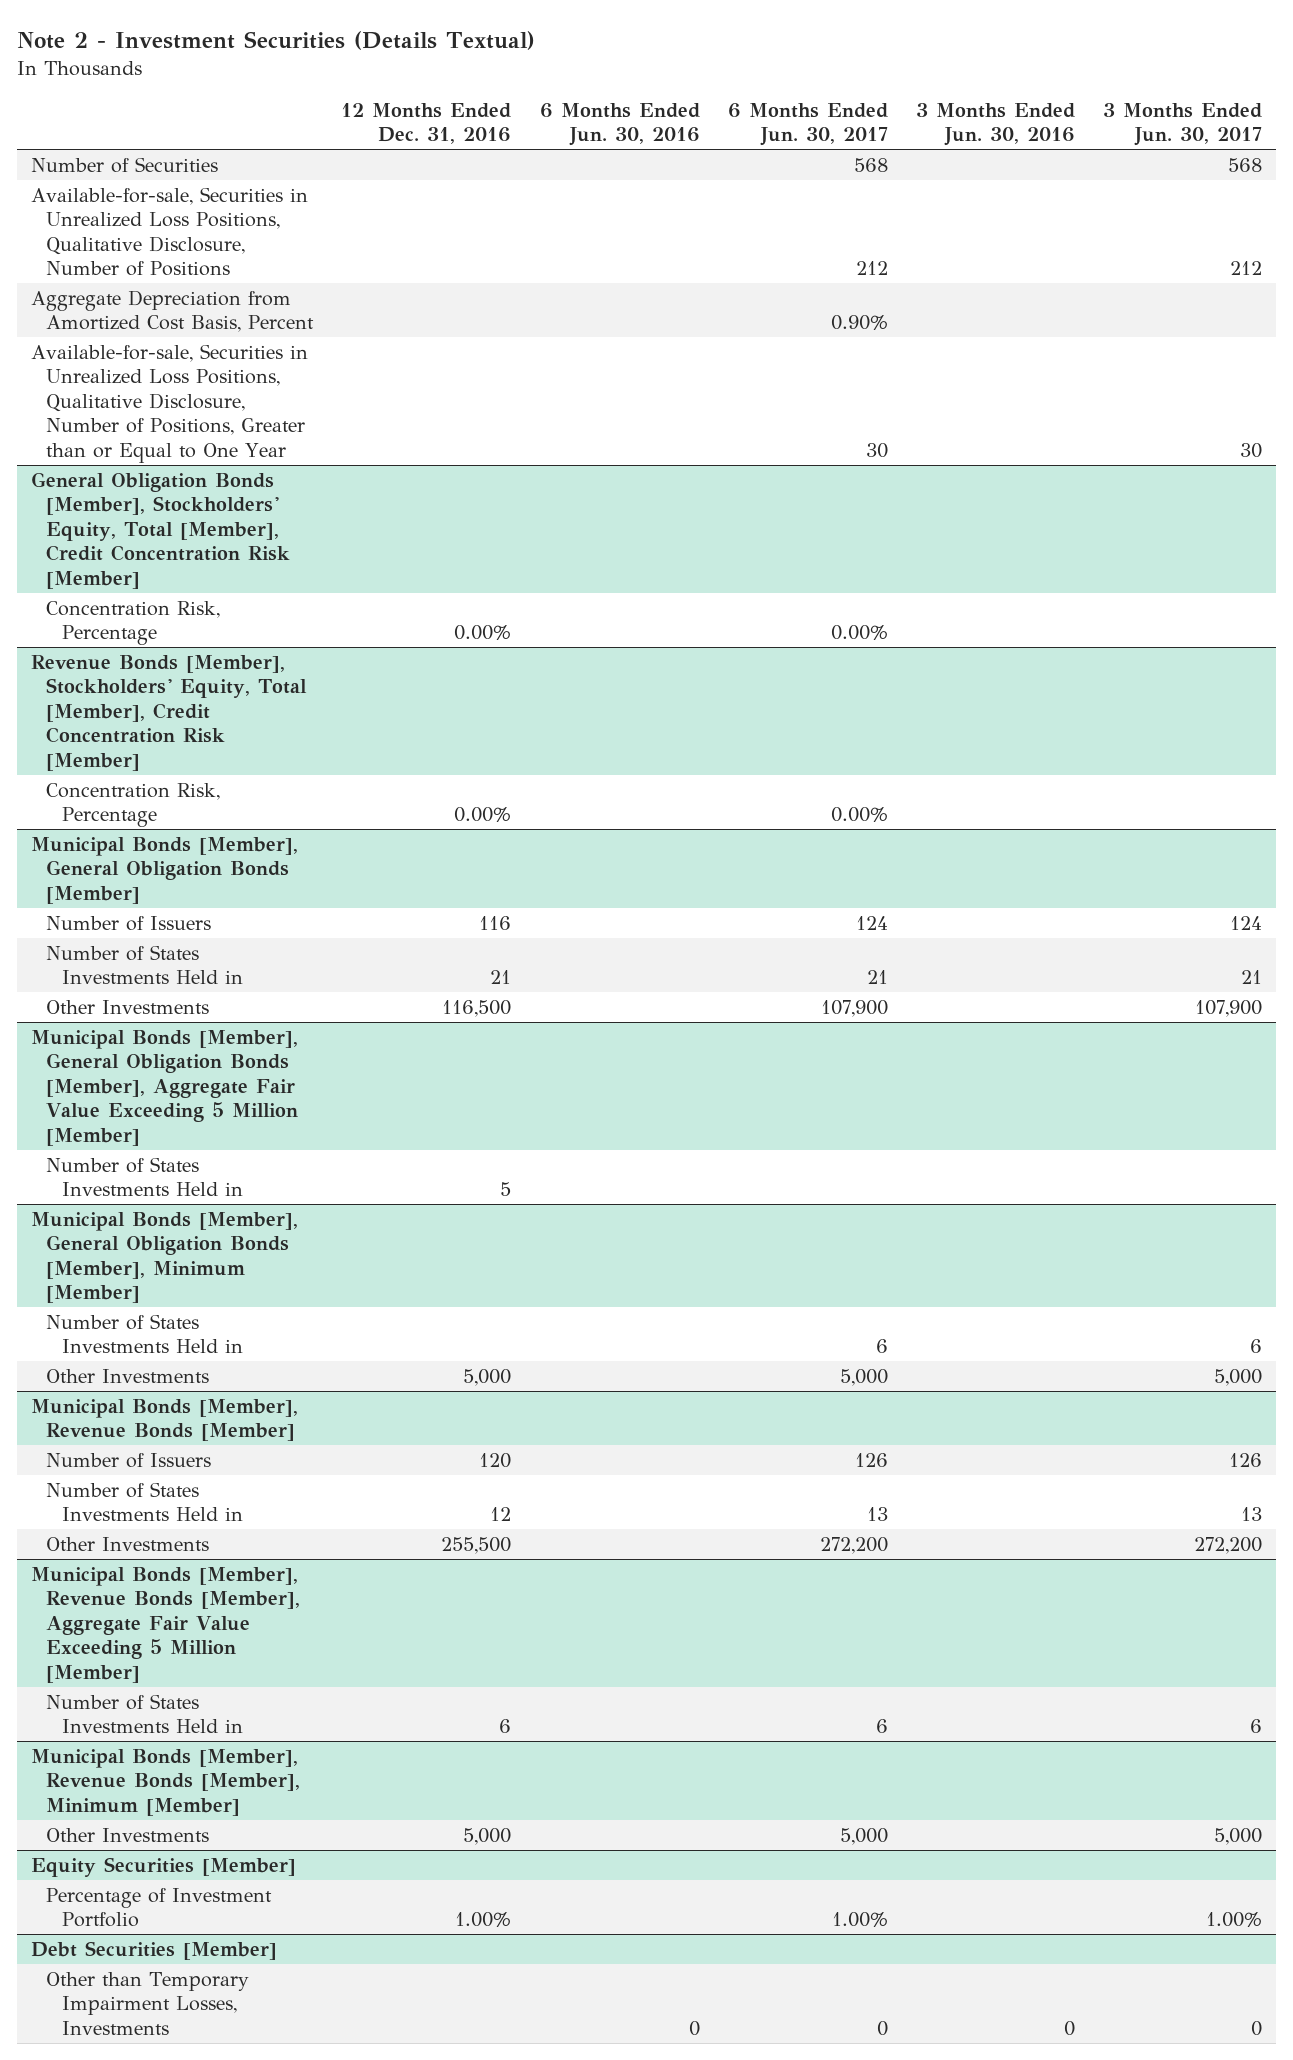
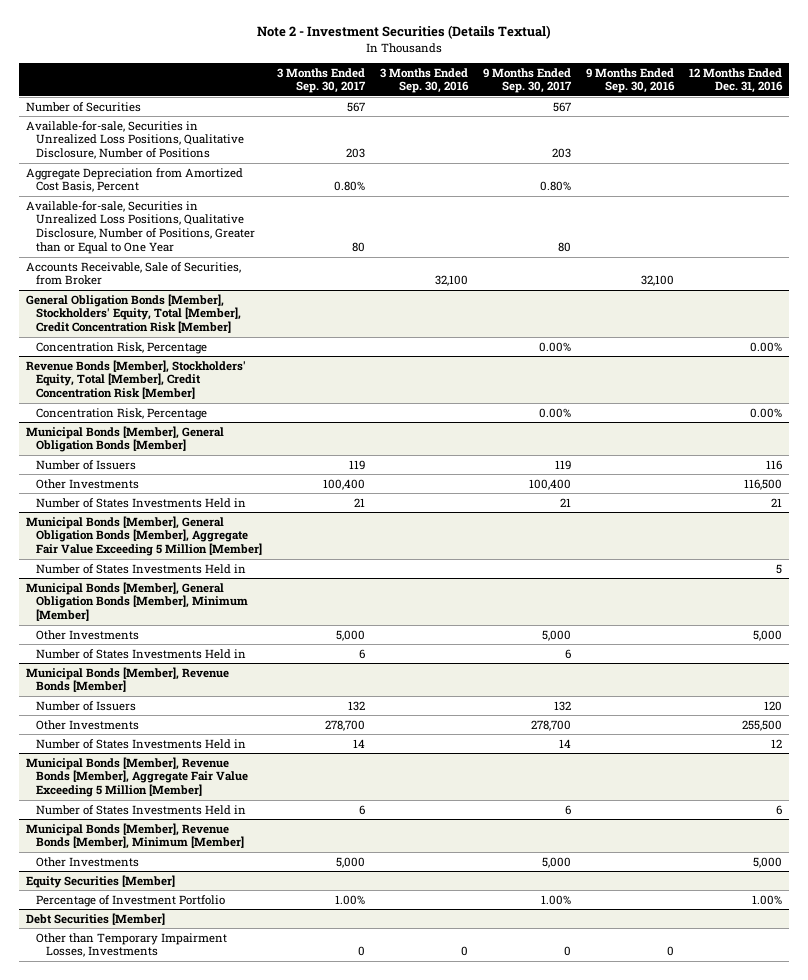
[539,102,700,147] 6 Months Ended Jun. 30, 2016 -> none
[727,102,888,147] 6 Months Ended Jun. 30, 2017 -> none
[915,102,1075,147] 3 Months Ended Jun. 30, 2016 -> none
[1102,102,1262,147] 3 Months Ended Jun. 30, 2017 -> none
none -> [276,67,366,94] 3 Months Ended Sep. 30, 2017
none -> [379,67,469,94] 3 Months Ended Sep. 30, 2016
none -> [482,67,572,94] 9 Months Ended Sep. 30, 2017
none -> [585,67,675,94] 9 Months Ended Sep. 30, 2016
none -> [26,261,242,286] Accounts Receivable, Sale of Securities, from Broker
[46,944,243,985] Number of States Investments Held in -> [35,497,246,508] Number of States Investments Held in
[46,1313,243,1354] Number of States Investments Held in -> [35,648,246,659] Number of States Investments Held in
[46,1481,243,1522] Number of States Investments Held in -> [35,738,246,749] Number of States Investments Held in

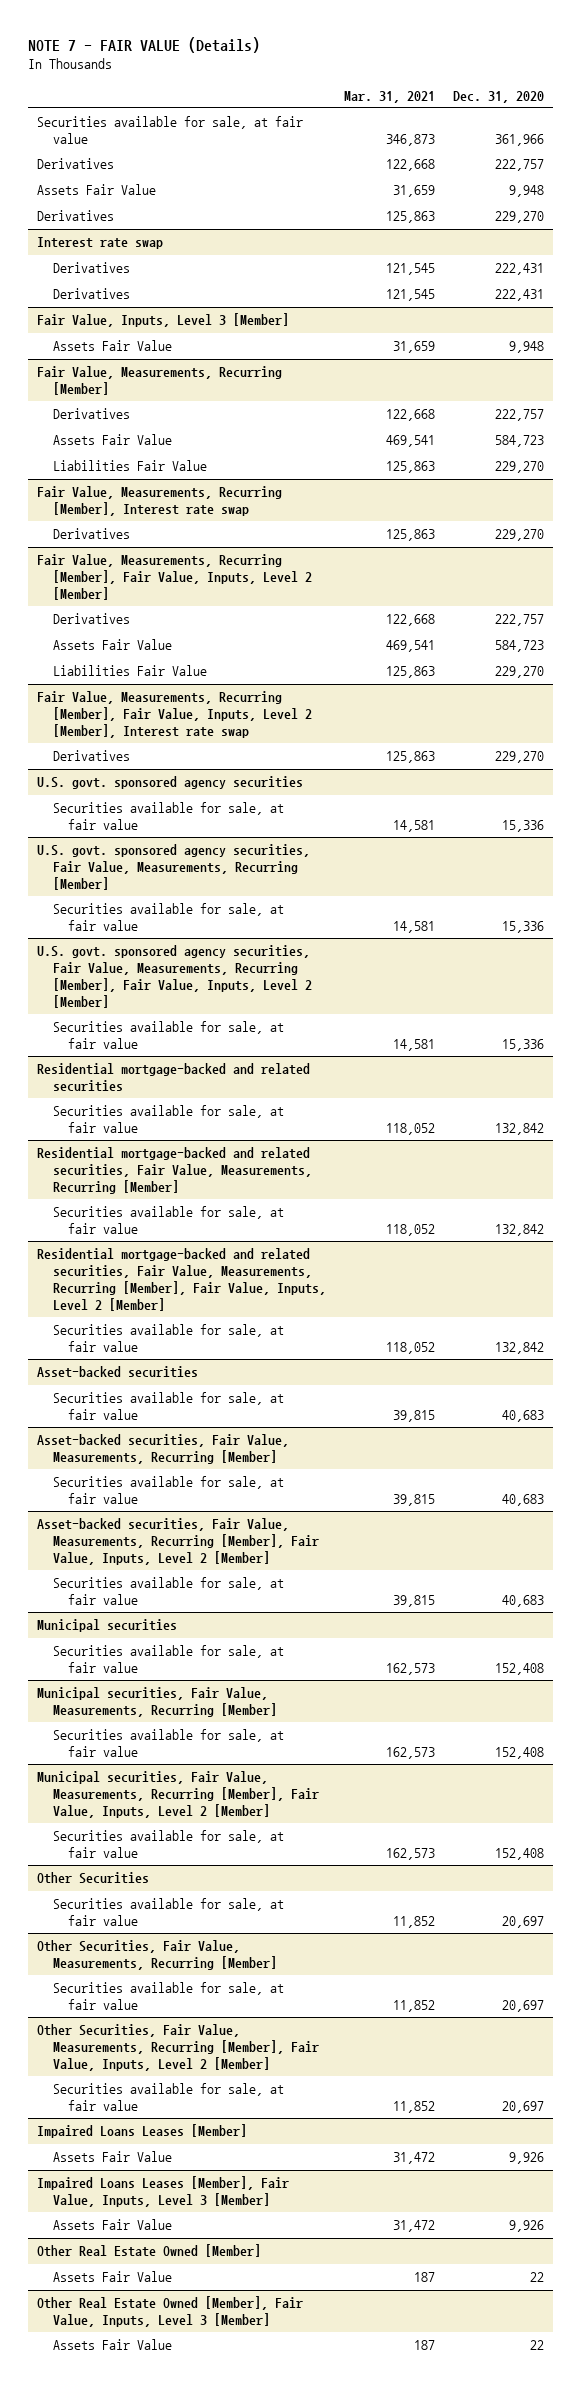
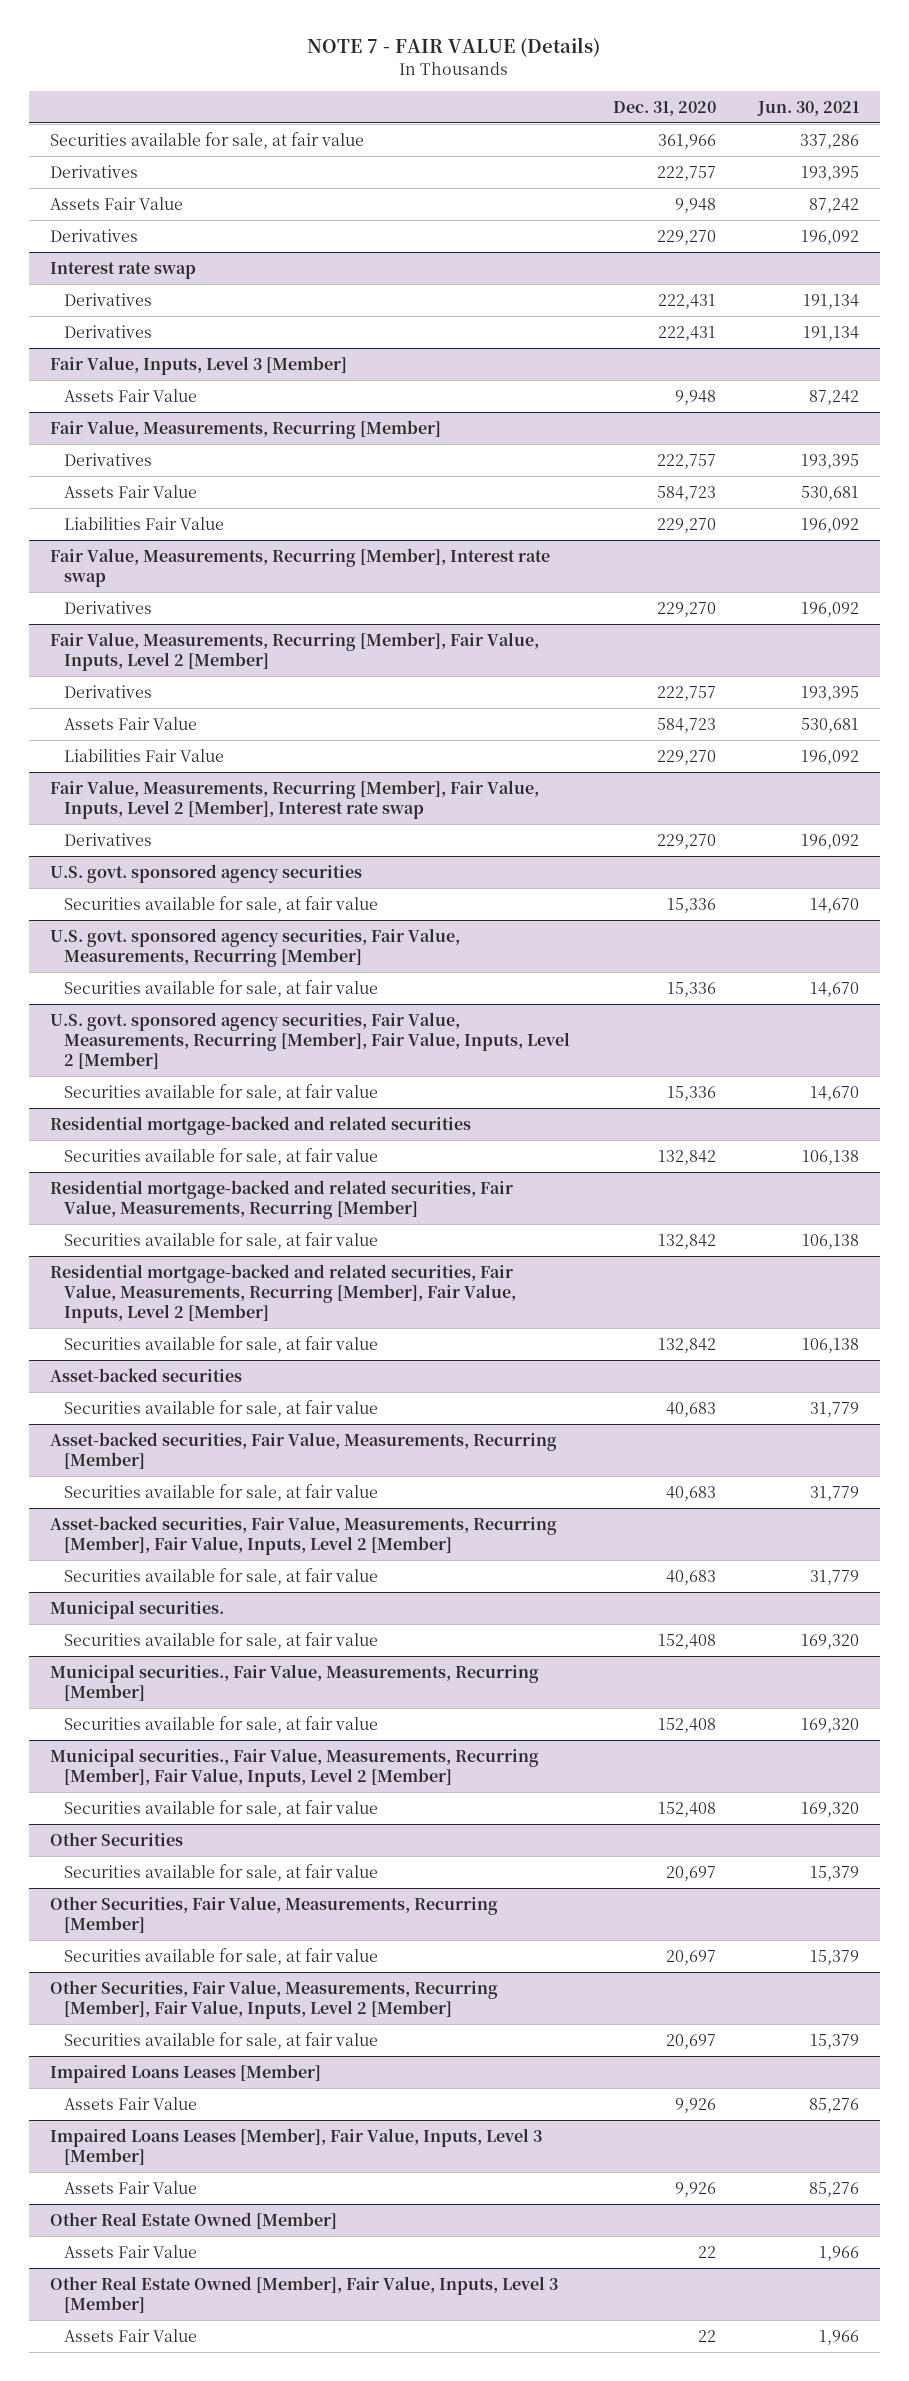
[343,90,435,103] Mar. 31, 2021 -> none
none -> [757,100,860,116] Jun. 30, 2021
[37,1619,178,1633] Municipal securities -> [49,1599,224,1619] Municipal securities.
[37,1687,277,1718] Municipal securities, Fair Value, Measurements, Recurring [Member] -> [49,1663,539,1701] Municipal securities., Fair Value, Measurements, Recurring [Member]
[37,1771,319,1818] Municipal securities, Fair Value, Measurements, Recurring [Member], Fair Value, Inputs, Level 2 [Member] -> [49,1747,539,1787] Municipal securities., Fair Value, Measurements, Recurring [Member], Fair Value, Inputs, Level 2 [Member]

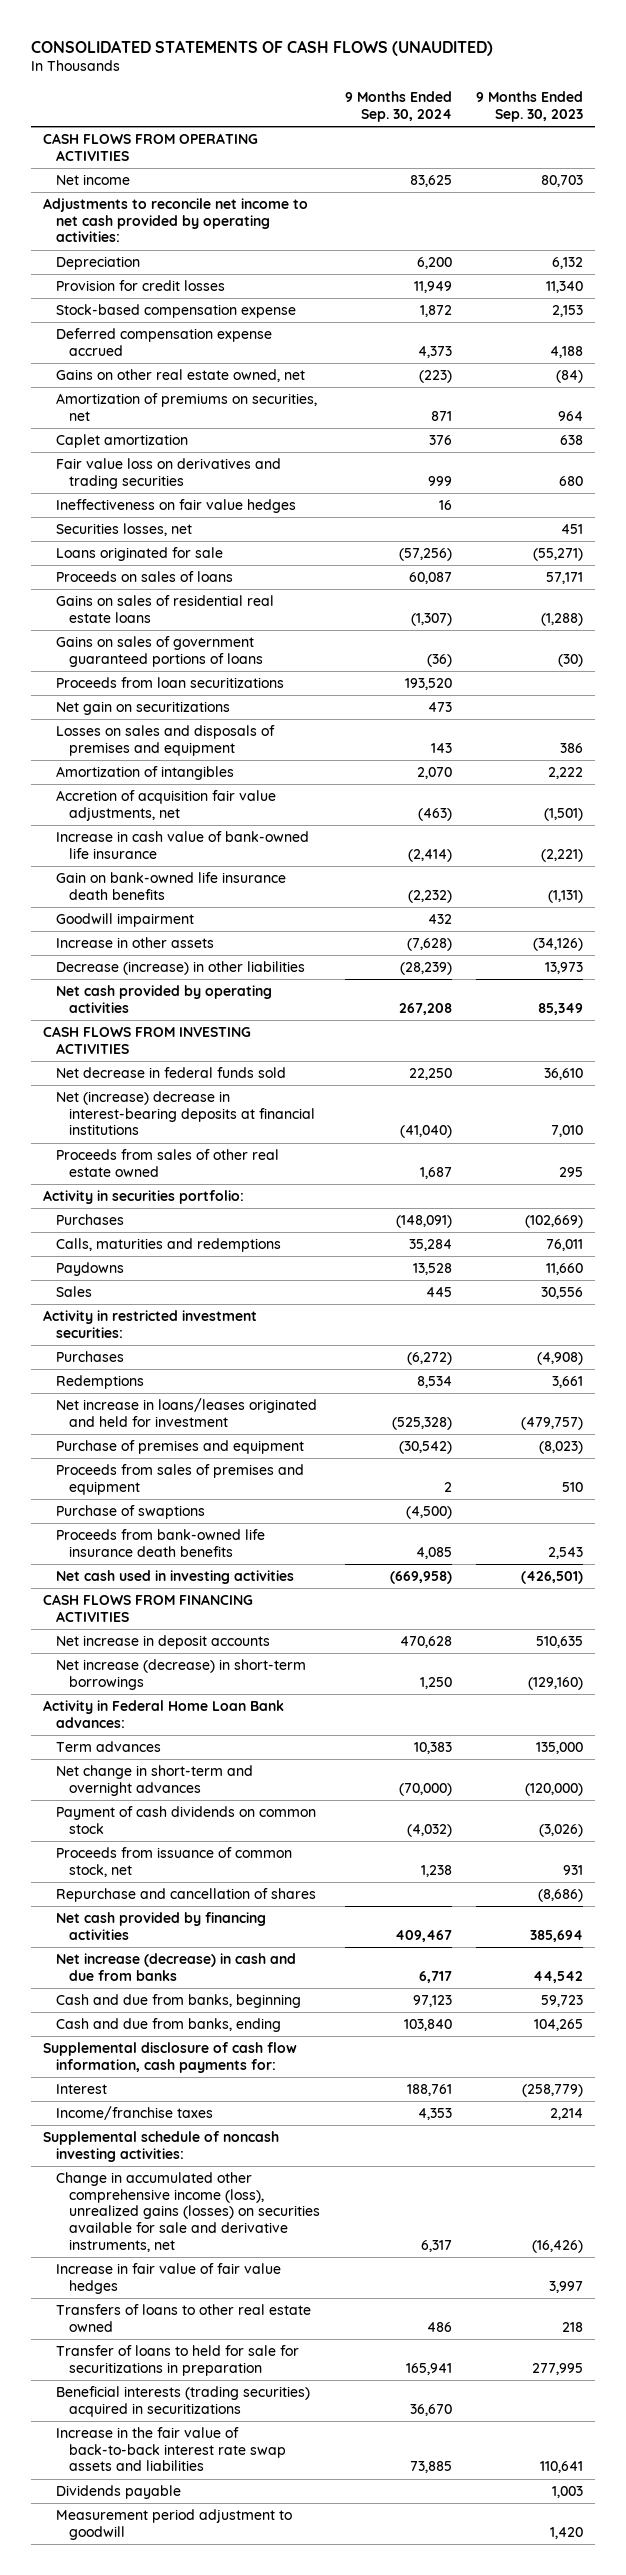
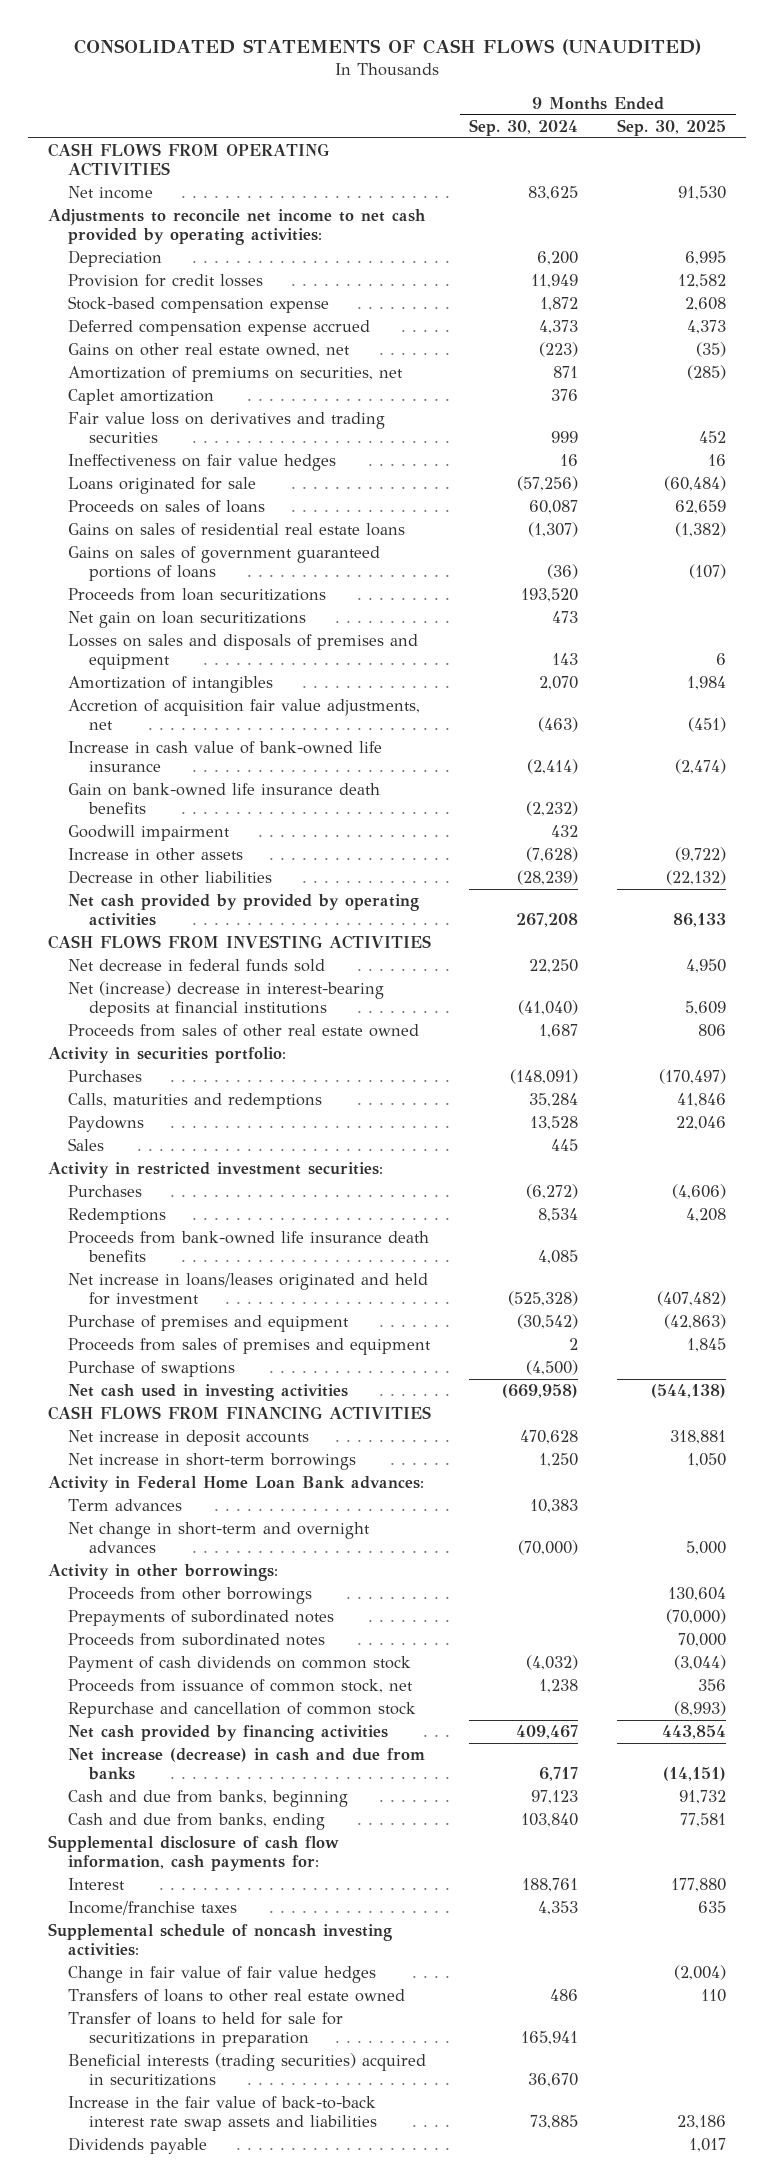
[476,91,584,122] 9 Months Ended Sep. 30, 2023 -> none
none -> [617,118,727,136] Sep. 30, 2025
[56,523,193,537] Securities losses, net -> none
[56,701,231,716] Net gain on securitizations -> [68,611,307,629] Net gain on loan securitizations
[56,961,306,976] Decrease (increase) in other liabilities -> [68,870,273,885] Decrease in other liabilities
[56,985,273,1013] Net cash provided by operating activities -> [68,894,420,926] Net cash provided by provided by operating activities
[56,1529,266,1557] Proceeds from bank-owned life insurance death benefits -> [68,1231,430,1262] Proceeds from bank-owned life insurance death benefits
[56,1659,307,1690] Net increase (decrease) in short-term borrowings -> [68,1453,357,1471] Net increase in short-term borrowings
none -> [47,1564,278,1582] Activity in other borrowings:
none -> [68,1587,313,1605] Proceeds from other borrowings
none -> [68,1610,335,1627] Prepayments of subordinated notes
none -> [68,1633,326,1647] Proceeds from subordinated notes
[56,1888,317,1903] Repurchase and cancellation of shares -> [68,1702,417,1719] Repurchase and cancellation of common stock
[56,2172,321,2252] Change in accumulated other comprehensive income (loss), unrealized gains (losses) on securities available for sale and derivative instruments, net -> none
[56,2263,282,2294] Increase in fair value of fair value hedges -> [68,1966,377,1984] Change in fair value of fair value hedges
[56,2509,293,2540] Measurement period adjustment to goodwill -> none

